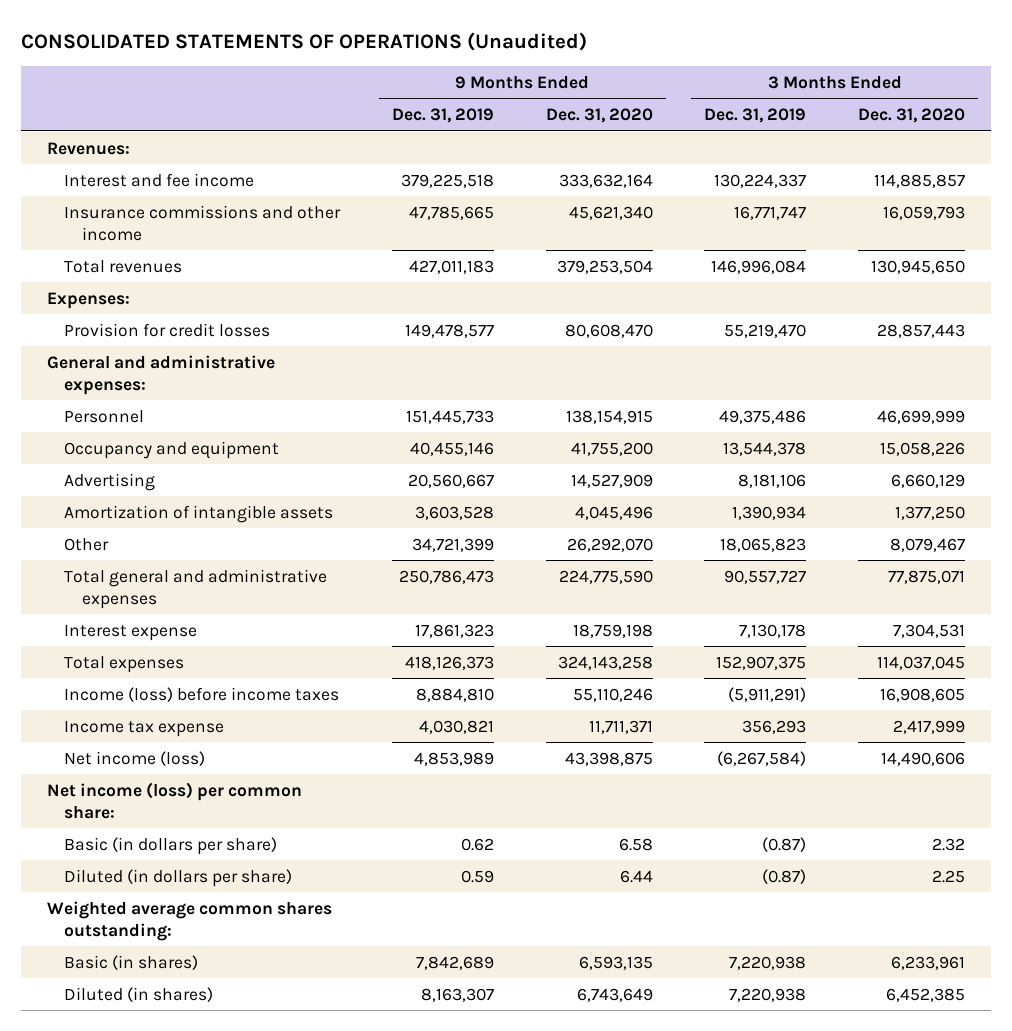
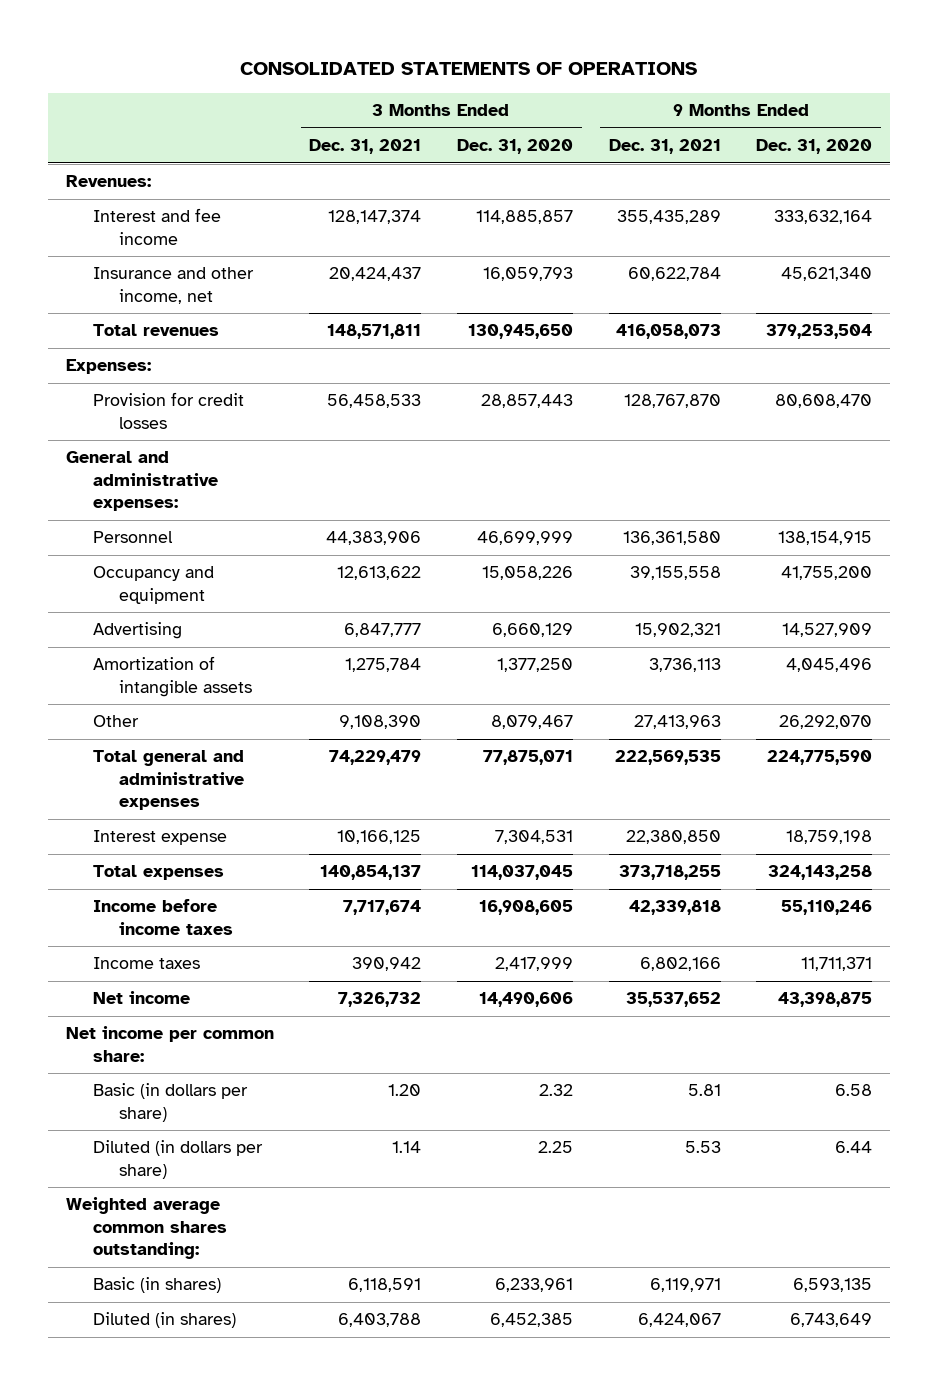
[20,32,587,52] CONSOLIDATED STATEMENTS OF OPERATIONS (Unaudited) -> [240,62,698,76] CONSOLIDATED STATEMENTS OF OPERATIONS
[391,108,494,124] Dec. 31, 2019 -> none
[704,108,807,124] Dec. 31, 2019 -> none
none -> [309,139,422,155] Dec. 31, 2021
none -> [608,139,721,155] Dec. 31, 2021
[64,204,342,241] Insurance commissions and other income -> [92,267,254,304] Insurance and other income, net
[64,686,340,702] Income (loss) before income taxes -> [92,899,234,935] Income before income taxes
[64,720,225,737] Income tax expense -> [92,957,200,970] Income taxes
[64,750,206,766] Net income (loss) -> [92,991,190,1005] Net income
[46,781,302,819] Net income (loss) per common share: -> [65,1026,274,1062] Net income per common share:

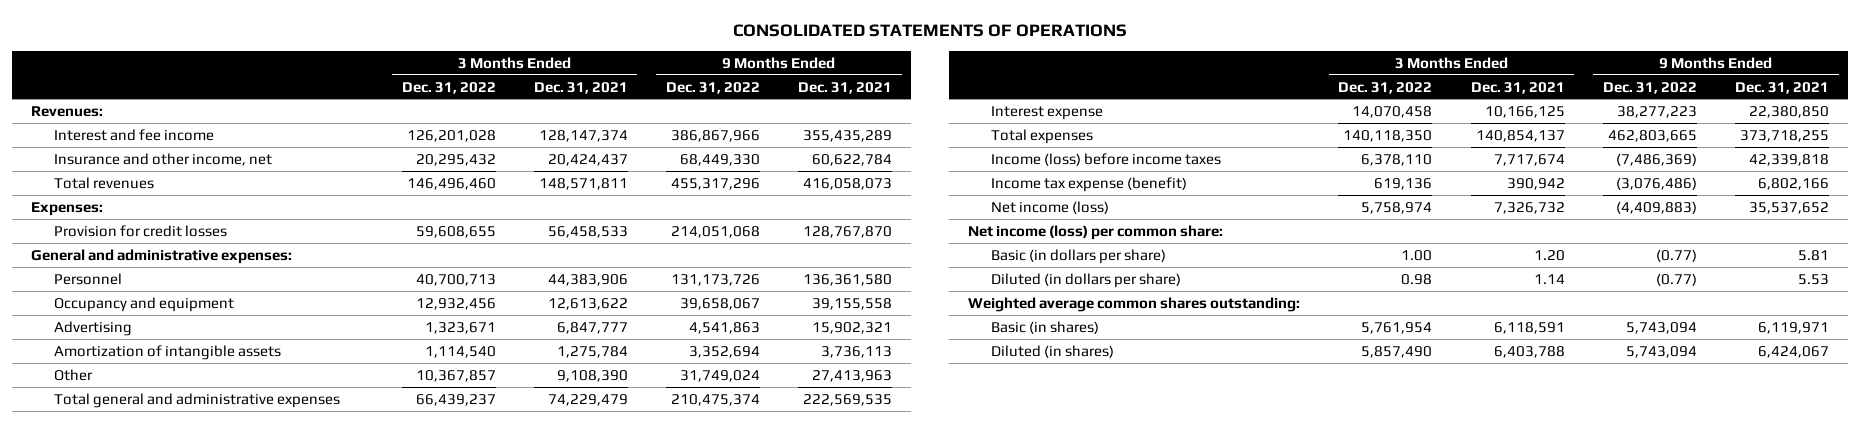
[457,139,574,155] Dec. 31, 2020 -> none
[756,139,873,155] Dec. 31, 2020 -> none
none -> [401,81,496,94] Dec. 31, 2022
none -> [665,81,760,94] Dec. 31, 2022
[92,899,234,935] Income before income taxes -> [990,152,1221,166] Income (loss) before income taxes
[92,957,200,970] Income taxes -> [990,176,1187,192] Income tax expense (benefit)
[92,991,190,1005] Net income -> [990,200,1109,214] Net income (loss)
[65,1026,274,1062] Net income per common share: -> [968,224,1224,240] Net income (loss) per common share:

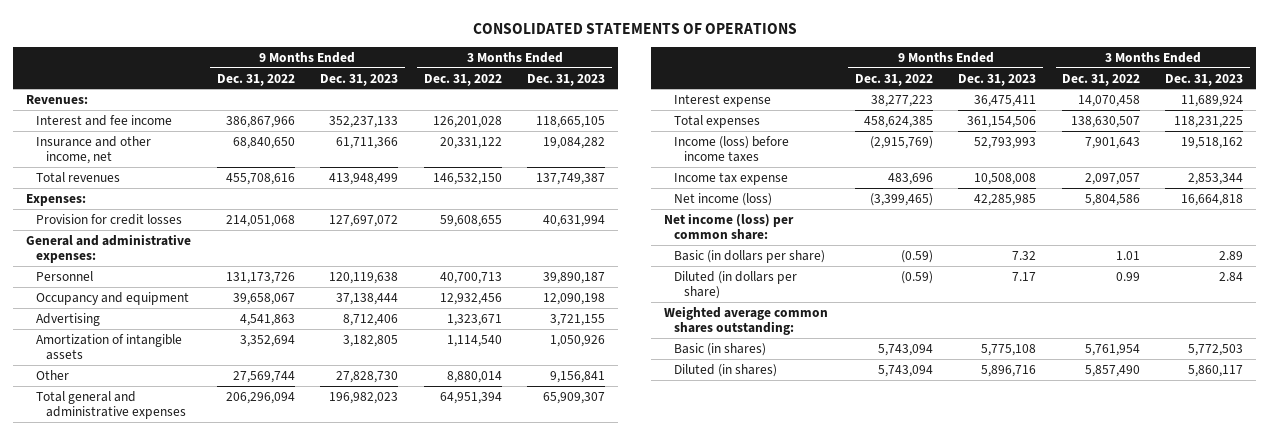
[533,81,628,94] Dec. 31, 2021 -> none
[798,81,893,94] Dec. 31, 2021 -> none
none -> [320,73,399,86] Dec. 31, 2023
none -> [527,73,606,86] Dec. 31, 2023
[415,153,496,166] 20,295,432 -> [439,136,502,149] 20,331,122
[679,153,760,166] 68,449,330 -> [232,136,295,149] 68,840,650
[406,177,496,190] 146,496,460 -> [432,172,502,185] 146,532,150
[670,177,760,190] 455,317,296 -> [225,172,295,185] 455,708,616
[415,369,496,382] 10,367,857 -> [446,370,502,383] 8,880,014
[679,369,760,382] 31,749,024 -> [232,370,295,383] 27,569,744
[415,393,496,406] 66,439,237 -> [439,391,502,404] 64,951,394
[670,393,760,406] 210,475,374 -> [225,391,295,404] 206,296,094
[1343,129,1433,142] 140,118,350 -> [1070,115,1140,128] 138,630,507
[1607,129,1697,142] 462,803,665 -> [863,115,933,128] 458,624,385
[1361,153,1433,166] 6,378,110 -> [1084,136,1140,149] 7,901,643
[1615,152,1697,166] (7,486,369) -> [869,135,933,149] (2,915,769)
[990,176,1187,192] Income tax expense (benefit) -> [674,171,789,185] Income tax expense
[1374,177,1433,190] 619,136 -> [1084,172,1140,185] 2,097,057
[1615,176,1697,190] (3,076,486) -> [887,172,933,185] 483,696
[1361,201,1433,214] 5,758,974 -> [1084,193,1140,206] 5,804,586
[1615,200,1697,214] (4,409,883) -> [869,192,933,206] (3,399,465)
[1401,249,1433,261] 1.00 -> [1115,250,1140,260] 1.01
[1655,248,1697,262] (0.77) -> [900,249,933,263] (0.59)
[1401,273,1433,285] 0.98 -> [1115,271,1140,281] 0.99
[1655,272,1697,286] (0.77) -> [900,270,933,284] (0.59)

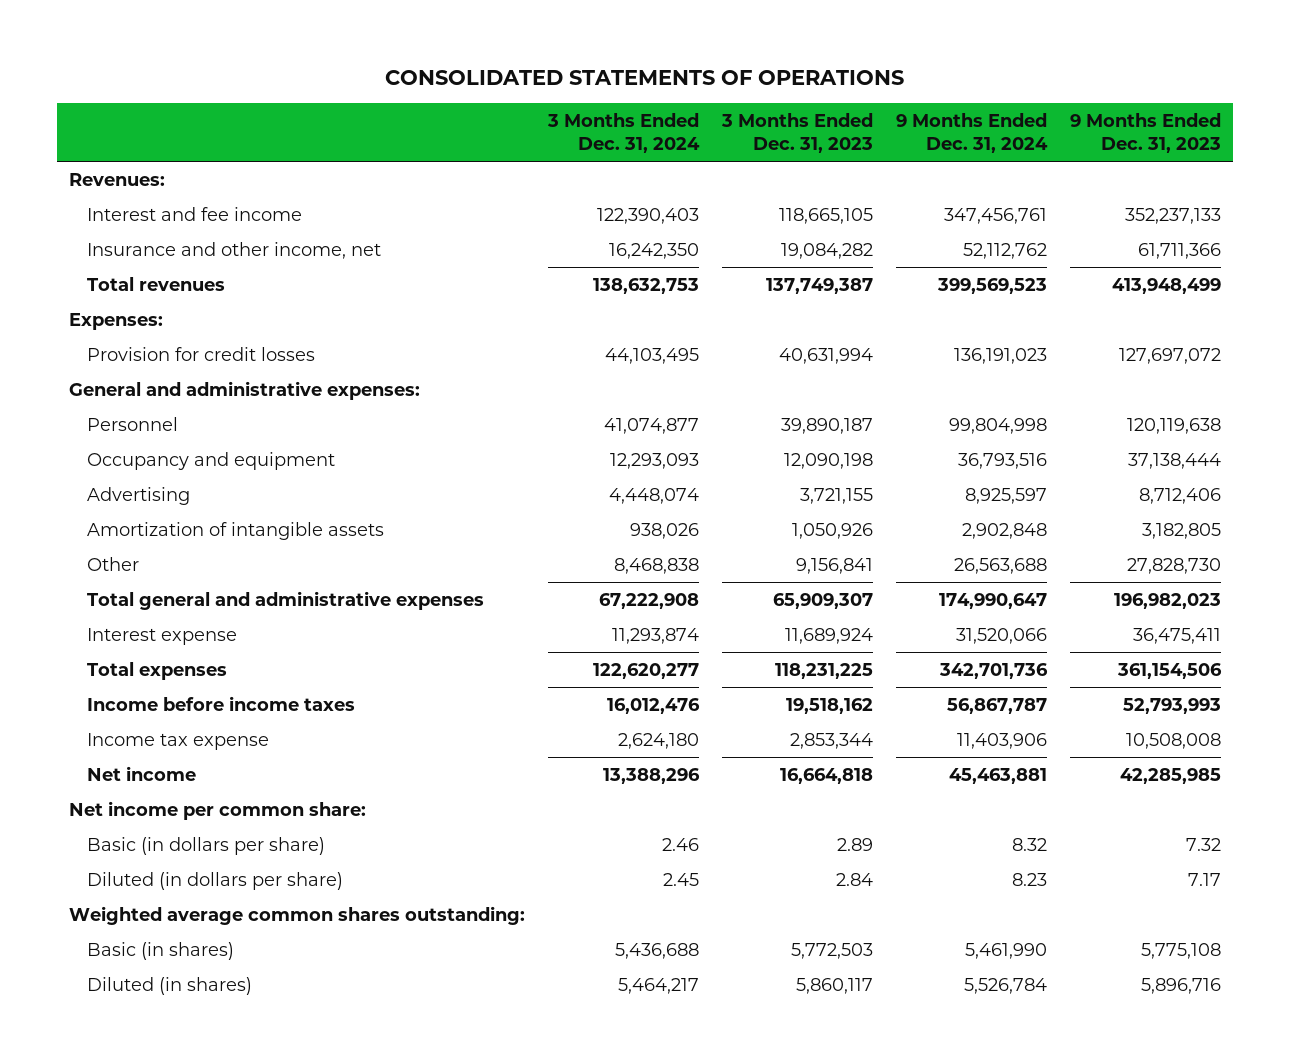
[216,73,295,86] Dec. 31, 2022 -> none
[423,73,502,86] Dec. 31, 2022 -> none
none -> [546,113,700,153] 3 Months Ended Dec. 31, 2024
none -> [896,113,1049,153] 9 Months Ended Dec. 31, 2024
[674,135,790,163] Income (loss) before income taxes -> [86,695,355,711] Income before income taxes
[674,192,773,206] Net income (loss) -> [86,765,196,781] Net income
[664,212,795,241] Net income (loss) per common share: -> [68,800,366,820] Net income per common share:

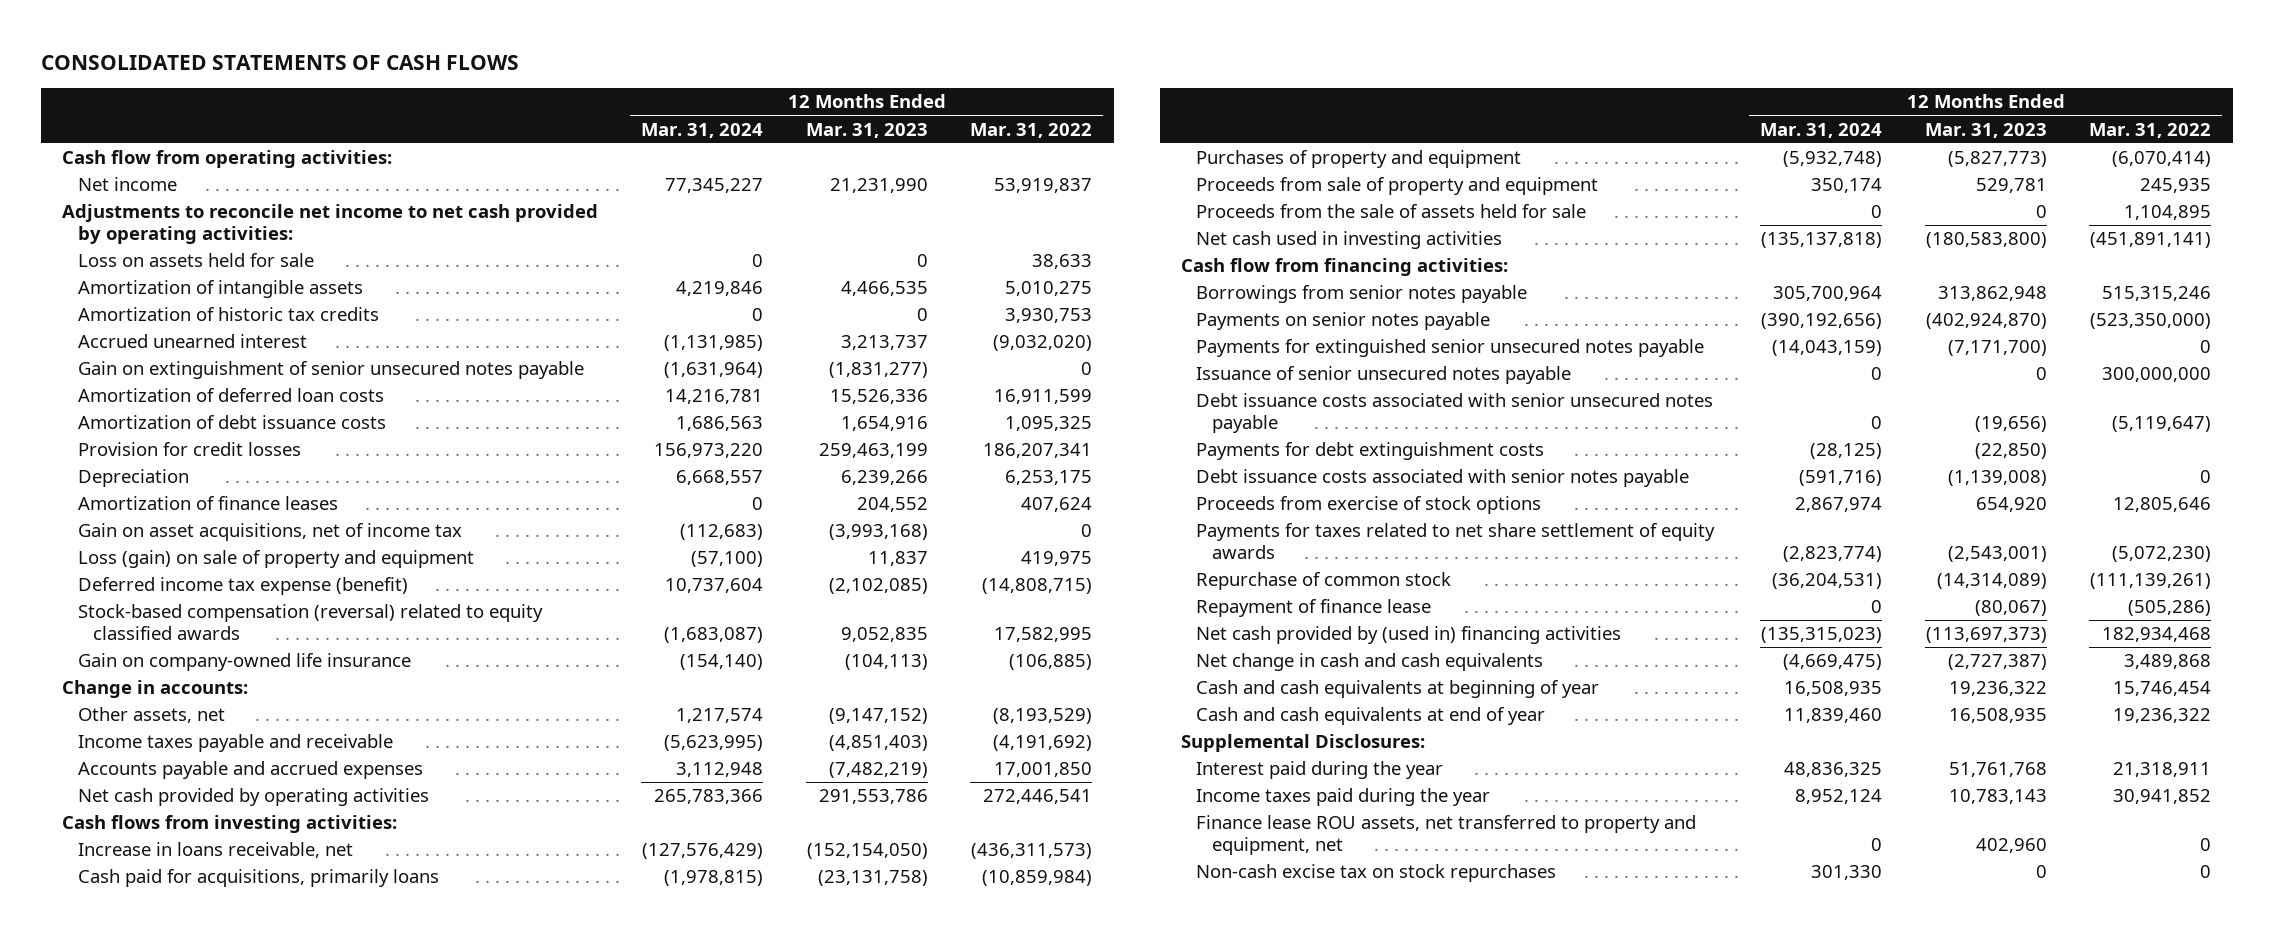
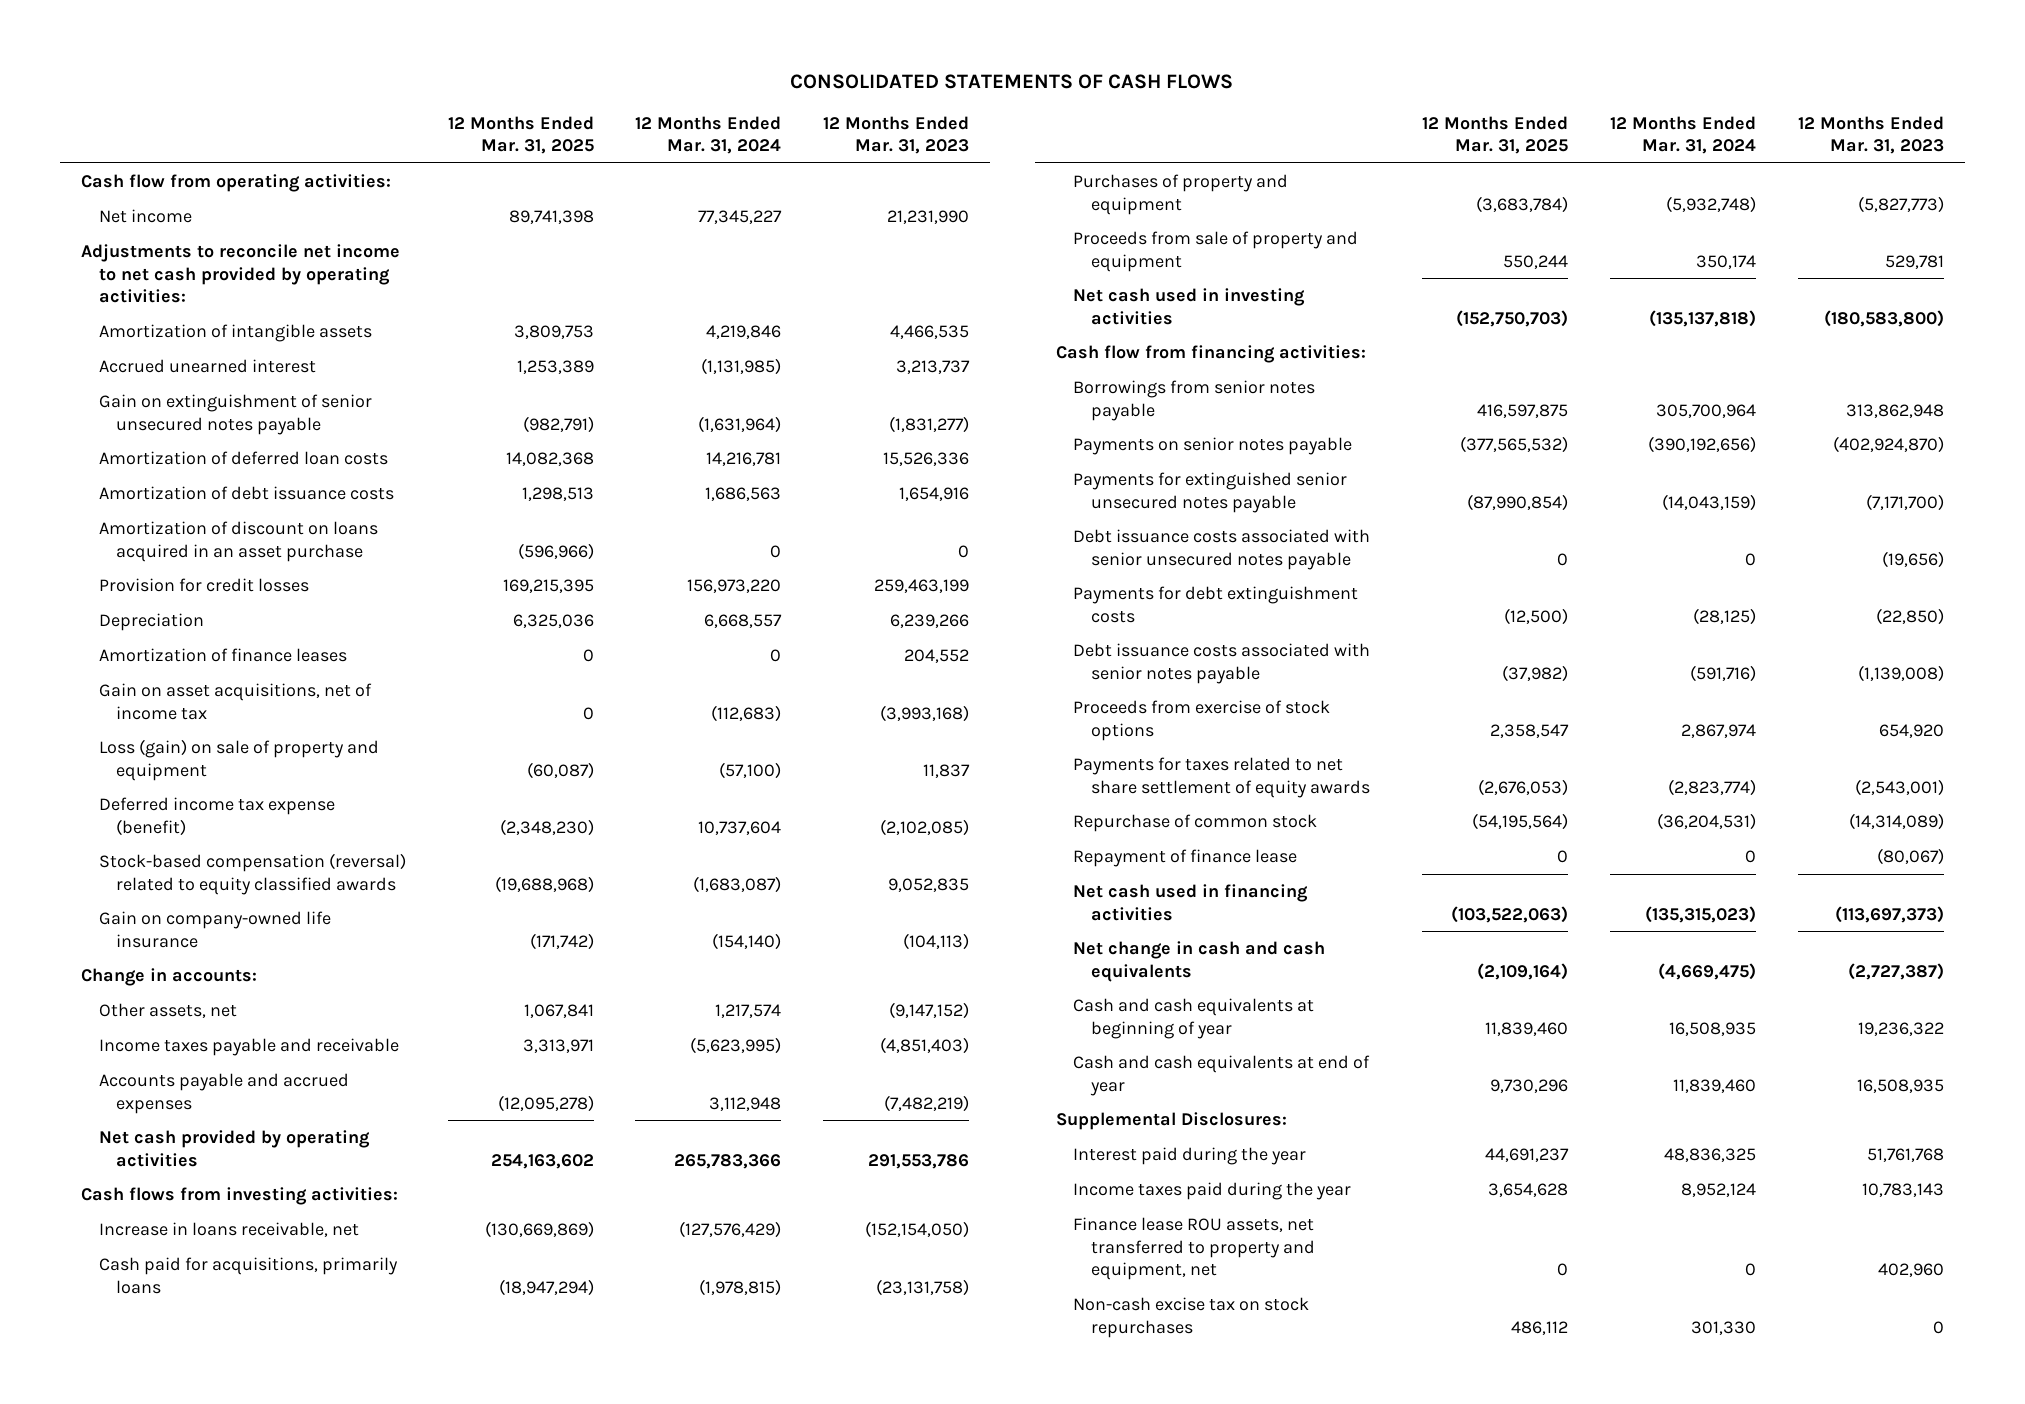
[970,122,1093,138] Mar. 31, 2022 -> none
none -> [447,115,594,155] 12 Months Ended Mar. 31, 2025
[77,253,314,268] Loss on assets held for sale -> none
[77,307,379,322] Amortization of historic tax credits -> none
none -> [98,520,378,562] Amortization of discount on loans acquired in an asset purchase
[1196,204,1587,219] Proceeds from the sale of assets held for sale -> none
[1196,366,1572,385] Issuance of senior unsecured notes payable -> none
[1196,626,1622,645] Net cash provided by (used in) financing activities -> [1073,883,1309,921] Net cash used in financing activities

